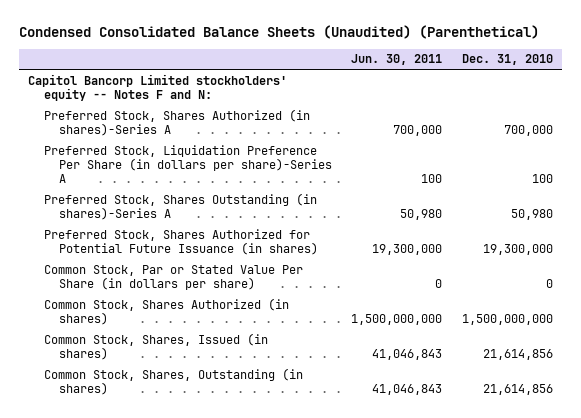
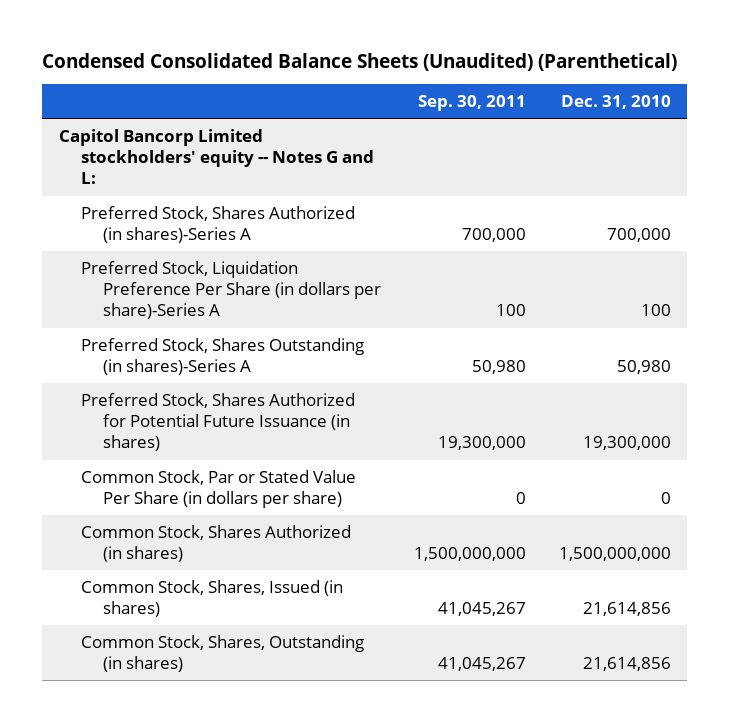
[351,54,443,66] Jun. 30, 2011 -> none
none -> [417,95,526,112] Sep. 30, 2011
[28,73,288,101] Capitol Bancorp Limited stockholders' equity -- Notes F and N: -> [58,128,374,185] Capitol Bancorp Limited stockholders' equity -- Notes G and L:

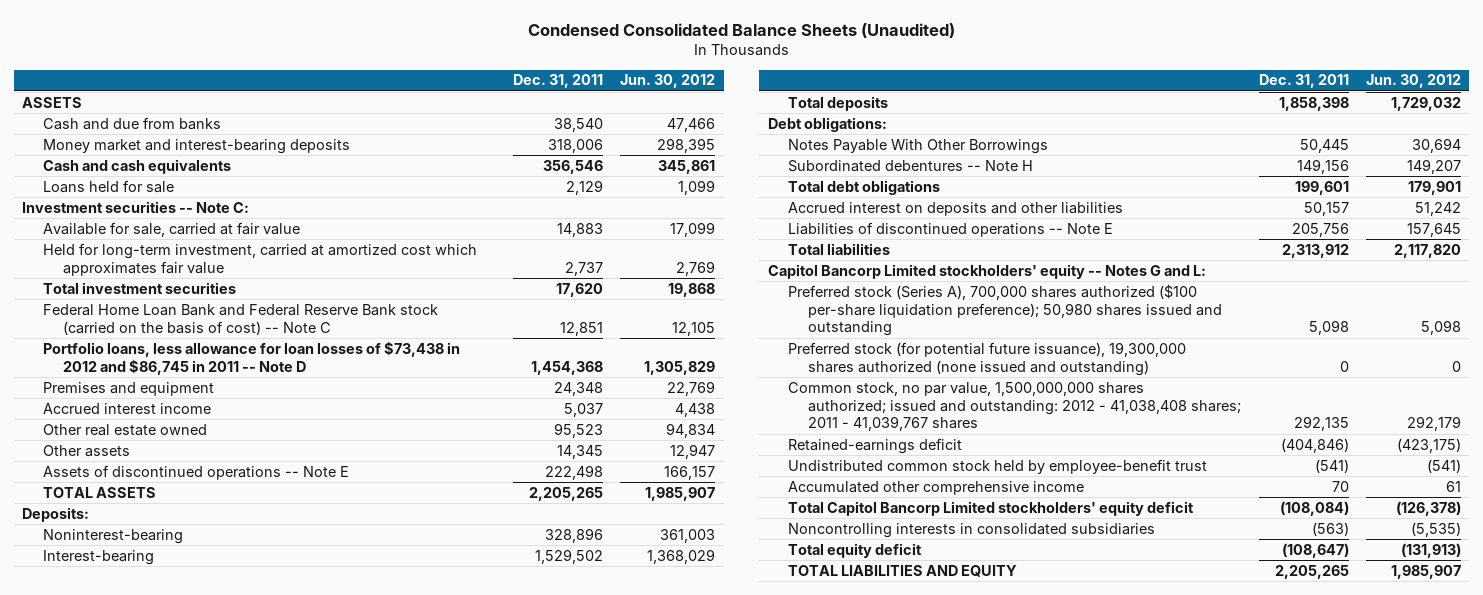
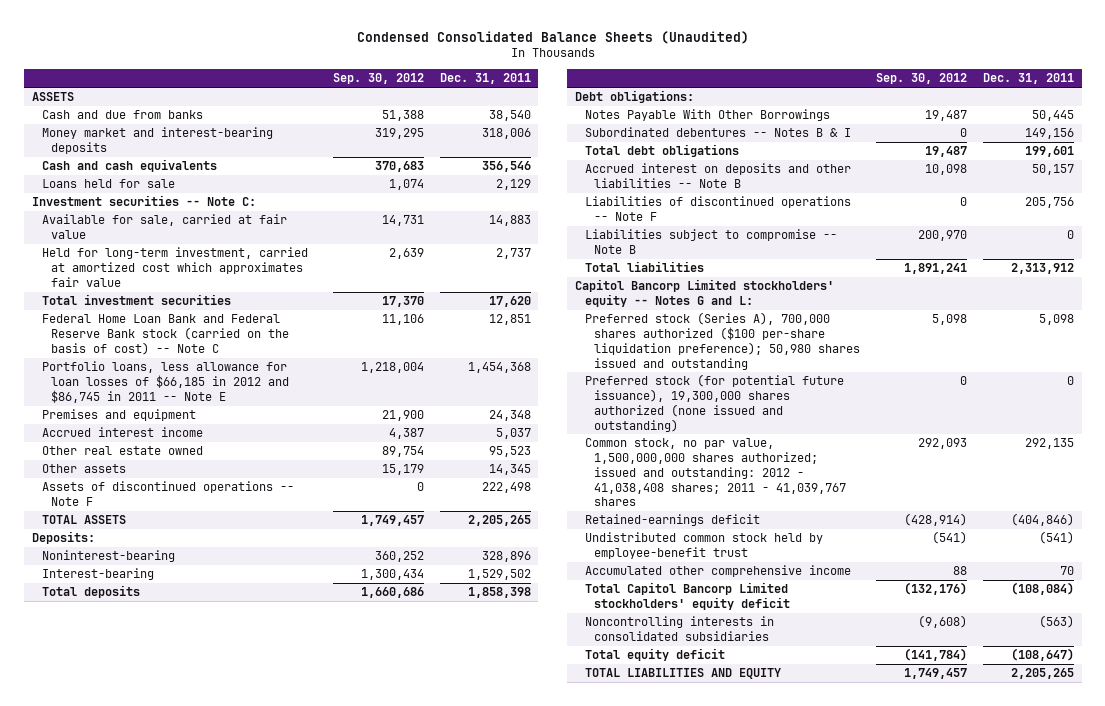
[620,74,716,89] Jun. 30, 2012 -> none
none -> [332,73,424,85] Sep. 30, 2012
[42,340,460,375] Portfolio loans, less allowance for loan losses of $73,438 in 2012 and $86,745 in 2011 -- Note D -> [41,361,290,403] Portfolio loans, less allowance for loan losses of $66,185 in 2012 and $86,745 in 2011 -- Note E
[42,464,349,480] Assets of discontinued operations -- Note E -> [41,481,294,507] Assets of discontinued operations -- Note F
[788,159,1034,172] Subordinated debentures -- Note H -> [584,127,851,138] Subordinated debentures -- Notes B & I
[788,201,1124,216] Accrued interest on deposits and other liabilities -> [584,163,851,189] Accrued interest on deposits and other liabilities -- Note B
[788,221,1114,237] Liabilities of discontinued operations -- Note E -> [584,196,851,222] Liabilities of discontinued operations -- Note F
none -> [584,229,837,255] Liabilities subject to compromise -- Note B

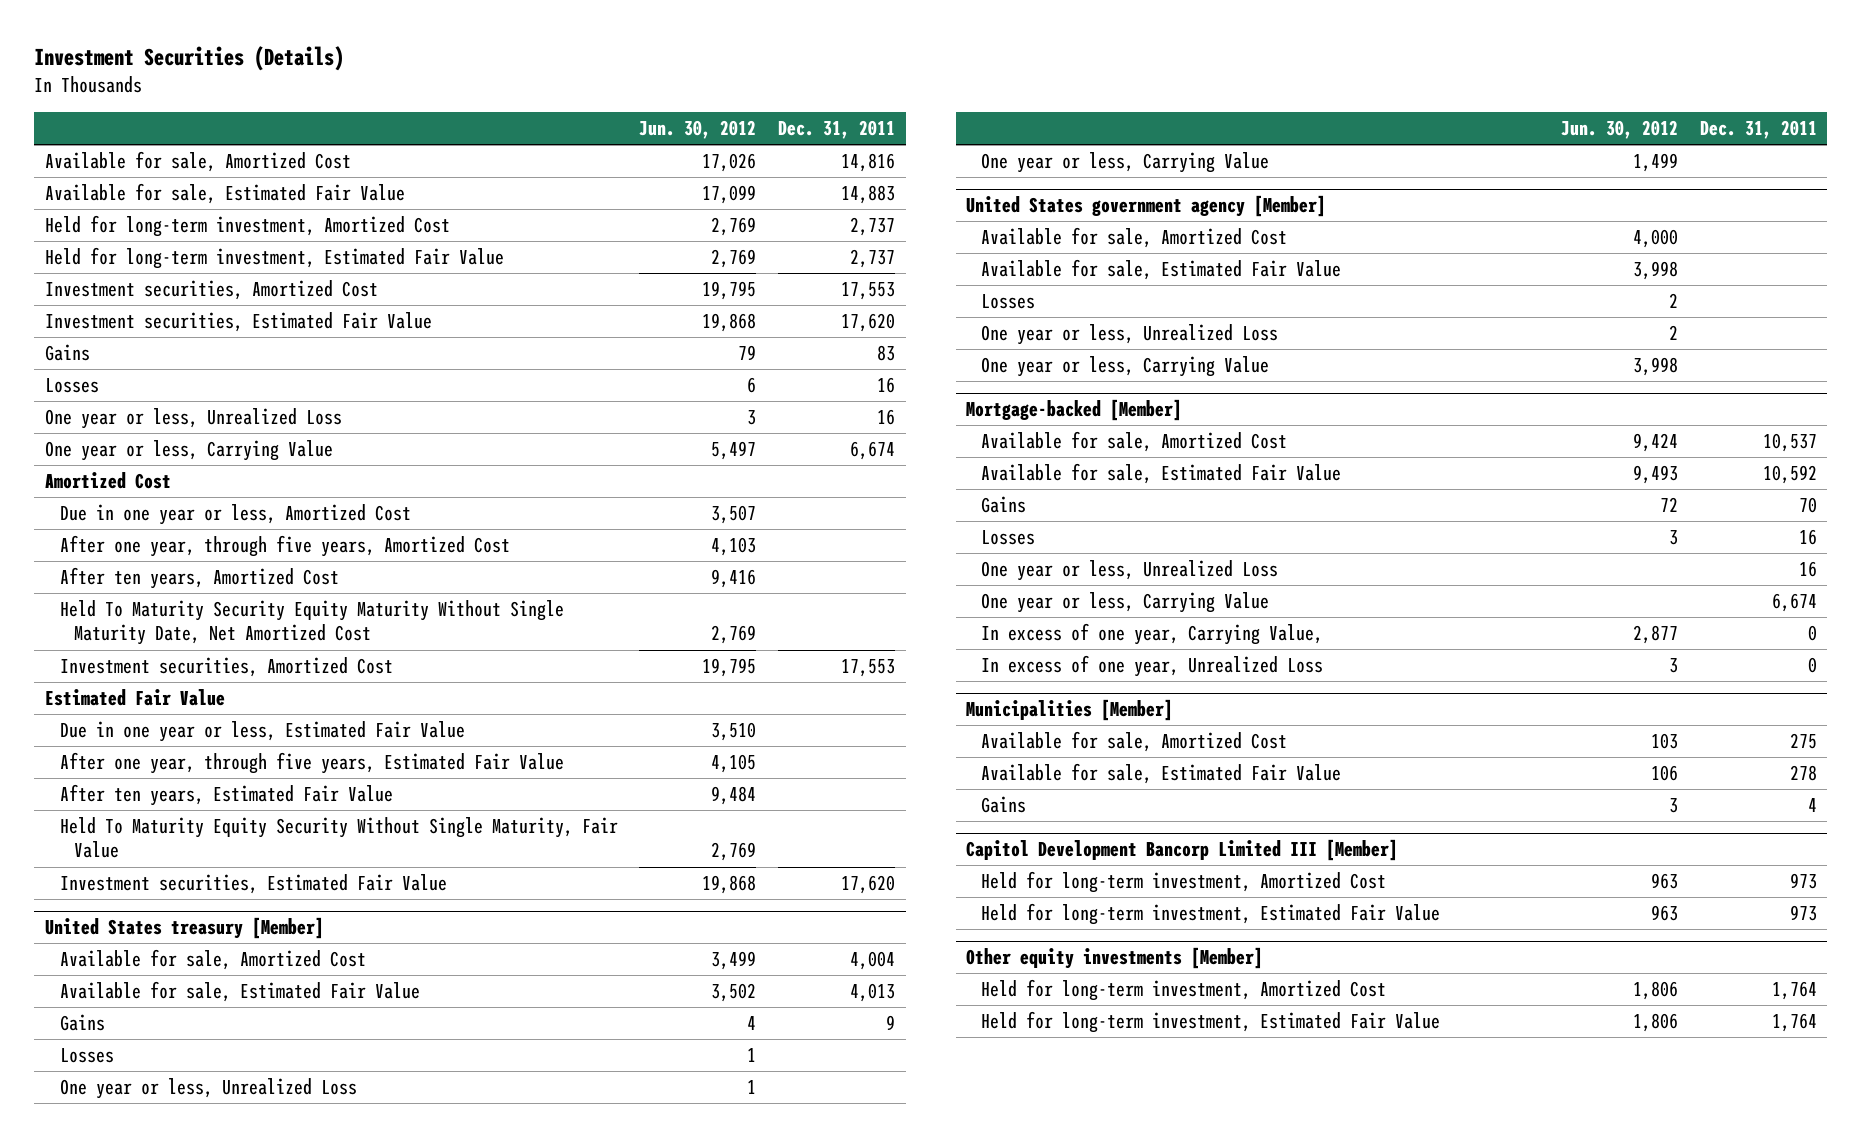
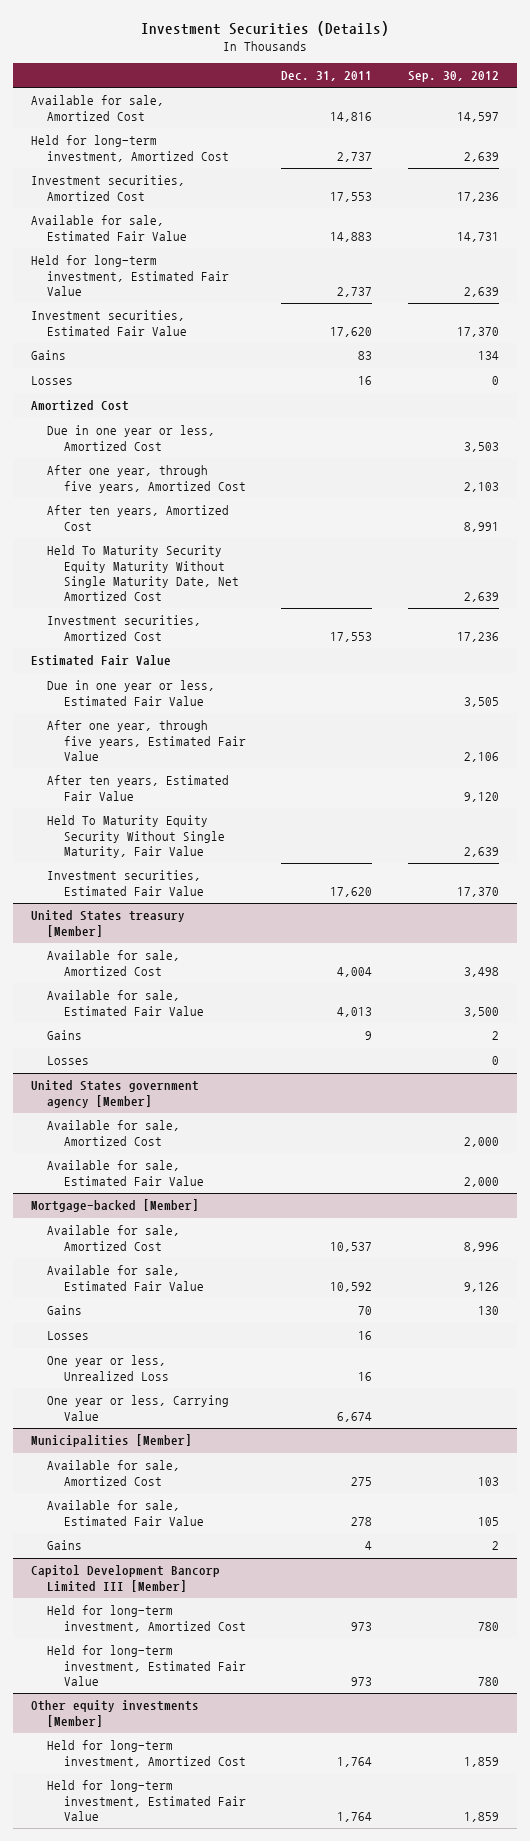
[639,119,757,139] Jun. 30, 2012 -> none
none -> [408,70,500,82] Sep. 30, 2012
[44,183,405,205] Available for sale, Estimated Fair Value -> [31,215,188,241] Available for sale, Estimated Fair Value
[44,247,504,270] Held for long-term investment, Estimated Fair Value -> [31,255,230,296] Held for long-term investment, Estimated Fair Value
[44,408,342,430] One year or less, Unrealized Loss -> none
[44,440,333,462] One year or less, Carrying Value -> none
[59,1078,357,1100] One year or less, Unrealized Loss -> none
[981,152,1270,174] One year or less, Carrying Value -> none
[981,294,1036,310] Losses -> none
[981,324,1279,346] One year or less, Unrealized Loss -> none
[981,356,1270,378] One year or less, Carrying Value -> none
[981,623,1324,646] In excess of one year, Carrying Value, -> none
[981,655,1324,678] In excess of one year, Unrealized Loss -> none

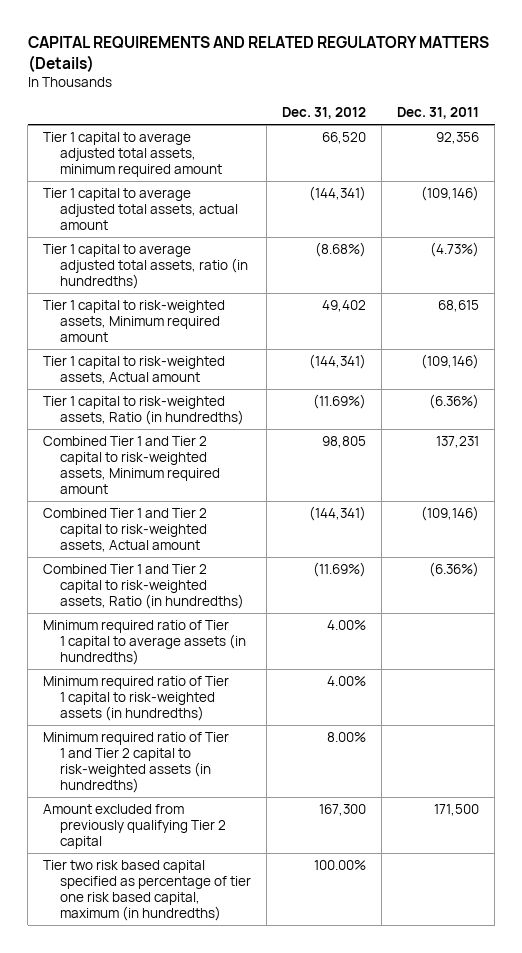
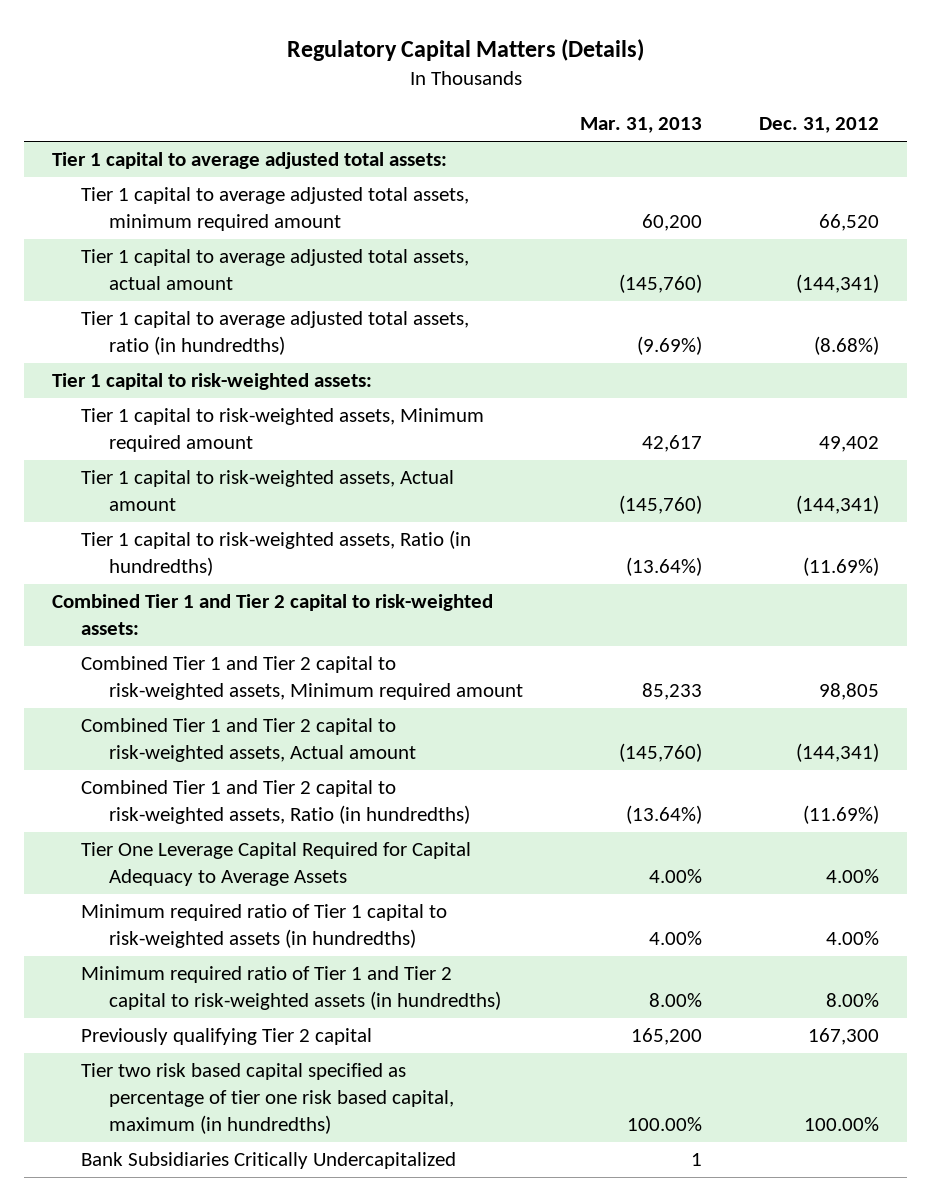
[27,36,489,73] CAPITAL REQUIREMENTS AND RELATED REGULATORY MATTERS (Details) -> [286,38,644,61] Regulatory Capital Matters (Details)
[397,107,480,120] Dec. 31, 2011 -> none
none -> [580,117,703,134] Mar. 31, 2013
none -> [52,152,448,170] Tier 1 capital to average adjusted total assets:
none -> [52,373,373,391] Tier 1 capital to risk-weighted assets:
none -> [52,594,494,636] Combined Tier 1 and Tier 2 capital to risk-weighted assets:
[43,619,247,666] Minimum required ratio of Tier 1 capital to average assets (in hundredths) -> [80,842,471,887] Tier One Leverage Capital Required for Capital Adequacy to Average Assets
[43,803,227,850] Amount excluded from previously qualifying Tier 2 capital -> [80,1028,372,1046] Previously qualifying Tier 2 capital
none -> [80,1152,456,1170] Bank Subsidiaries Critically Undercapitalized

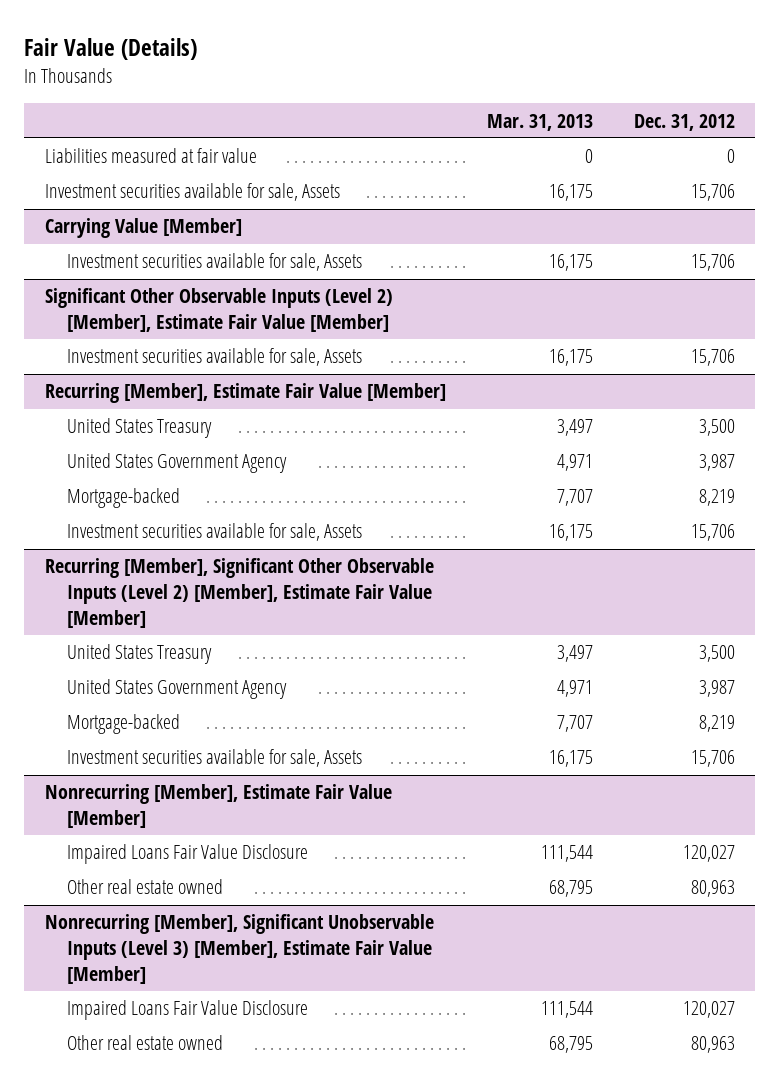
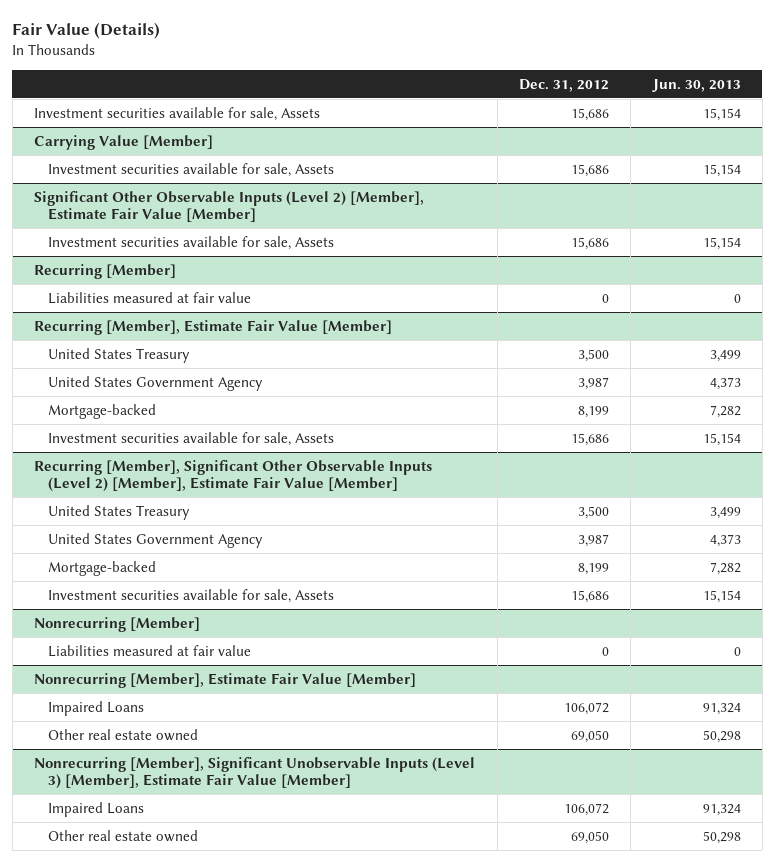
[486,113,593,131] Mar. 31, 2013 -> none
none -> [651,78,741,92] Jun. 30, 2013
[44,148,257,164] Liabilities measured at fair value -> none
[690,184,735,202] 15,706 -> [570,107,609,121] 15,686
[690,254,735,272] 15,706 -> [570,163,609,177] 15,686
[690,349,735,367] 15,706 -> [570,236,609,250] 15,686
none -> [34,263,177,279] Recurring [Member]
none -> [47,291,251,304] Liabilities measured at fair value
[698,489,735,507] 8,219 -> [577,405,609,418] 8,199
[690,524,735,542] 15,706 -> [570,432,609,446] 15,686
[698,715,735,733] 8,219 -> [577,562,609,575] 8,199
[690,750,735,768] 15,706 -> [570,589,609,603] 15,686
none -> [34,616,201,632] Nonrecurring [Member]
none -> [47,644,251,657] Liabilities measured at fair value
[67,844,309,865] Impaired Loans Fair Value Disclosure -> [47,700,144,716] Impaired Loans
[682,845,735,863] 120,027 -> [563,701,609,715] 106,072
[690,880,735,898] 80,963 -> [570,729,609,743] 69,050
[67,1000,309,1021] Impaired Loans Fair Value Disclosure -> [47,801,144,817] Impaired Loans
[682,1001,735,1019] 120,027 -> [563,802,609,816] 106,072
[690,1036,735,1054] 80,963 -> [570,830,609,844] 69,050

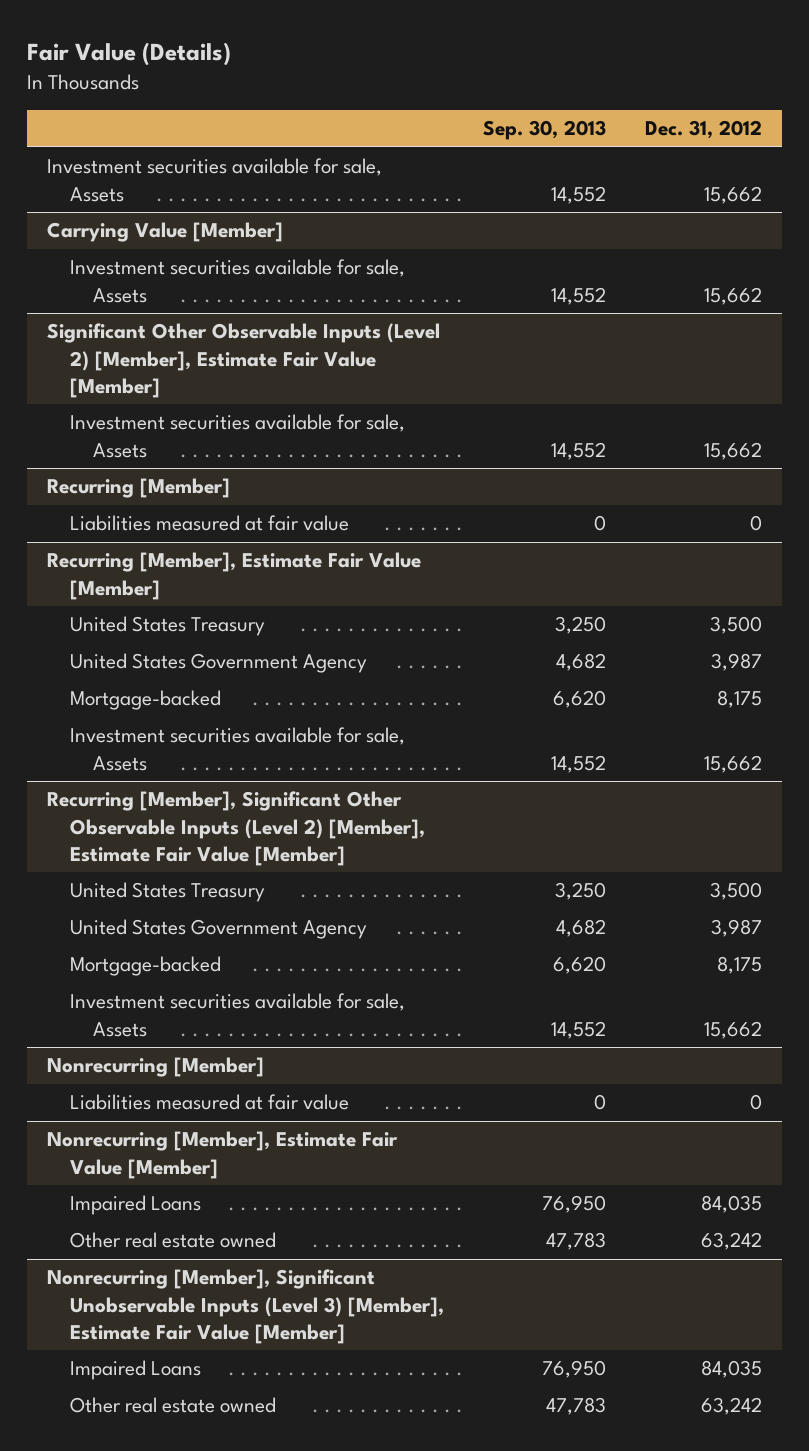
[651,78,741,92] Jun. 30, 2013 -> none
none -> [483,120,607,141] Sep. 30, 2013
[570,107,609,121] 15,686 -> [704,185,763,204] 15,662
[570,163,609,177] 15,686 -> [704,286,763,305] 15,662
[570,236,609,250] 15,686 -> [704,441,763,460] 15,662
[577,405,609,418] 8,199 -> [717,690,763,709] 8,175
[570,432,609,446] 15,686 -> [704,754,763,773] 15,662
[577,562,609,575] 8,199 -> [717,956,763,975] 8,175
[570,589,609,603] 15,686 -> [704,1020,763,1039] 15,662
[563,701,609,715] 106,072 -> [701,1195,763,1214] 84,035
[570,729,609,743] 69,050 -> [701,1232,763,1251] 63,242
[563,802,609,816] 106,072 -> [701,1360,763,1379] 84,035
[570,830,609,844] 69,050 -> [701,1397,763,1416] 63,242

